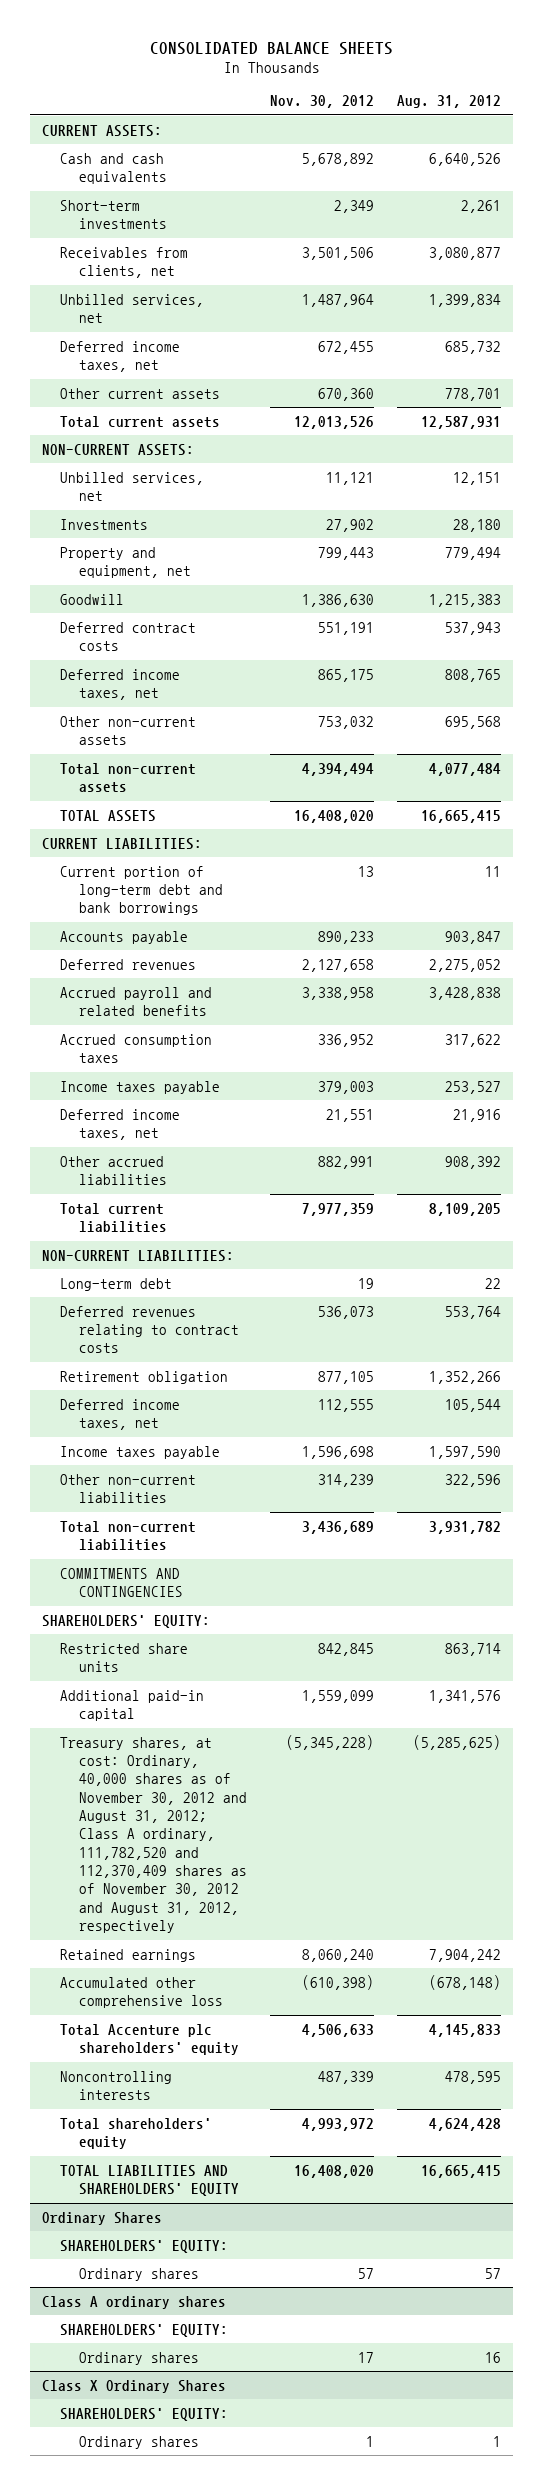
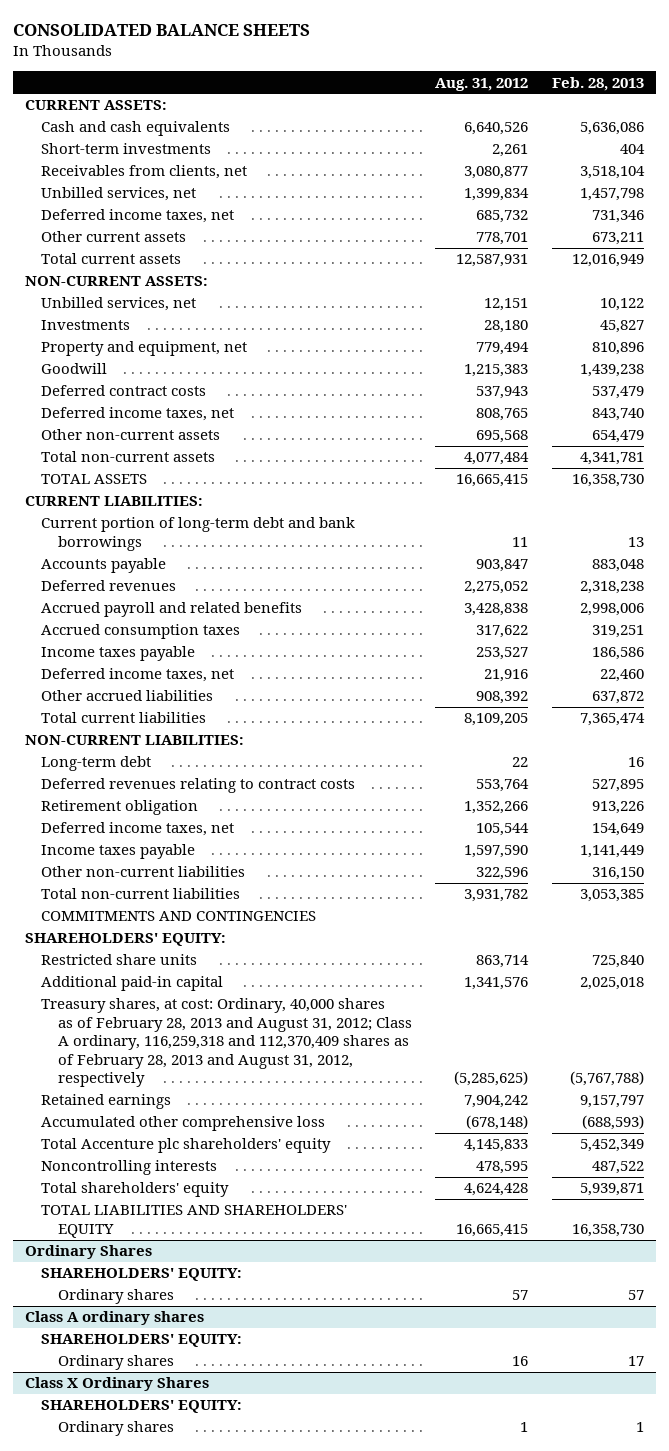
[270,95,375,109] Nov. 30, 2012 -> none
none -> [552,76,645,91] Feb. 28, 2013
[60,1736,247,1934] Treasury shares, at cost: Ordinary, 40,000 shares as of November 30, 2012 and August 31, 2012; Class A ordinary, 111,782,520 and 112,370,409 shares as of November 30, 2012 and August 31, 2012, respectively -> [41,998,412,1088] Treasury shares, at cost: Ordinary, 40,000 shares as of February 28, 2013 and August 31, 2012; Class A ordinary, 116,259,318 and 112,370,409 shares as of February 28, 2013 and August 31, 2012, respectively

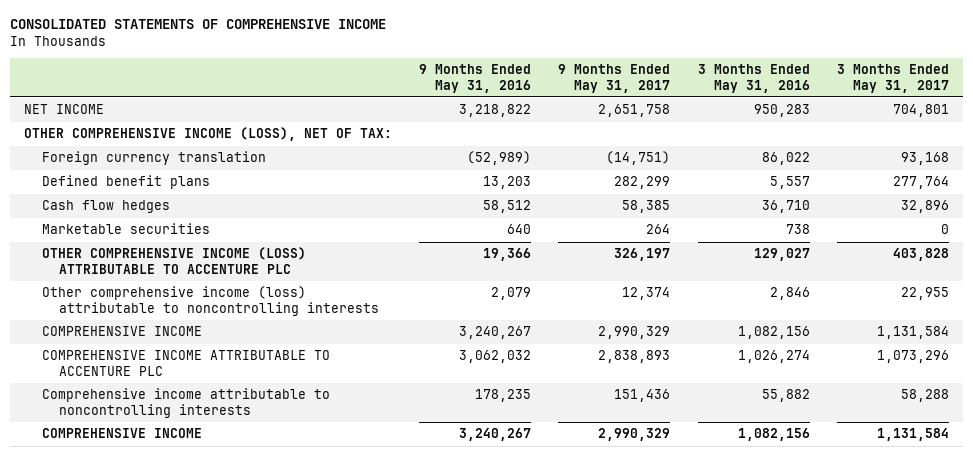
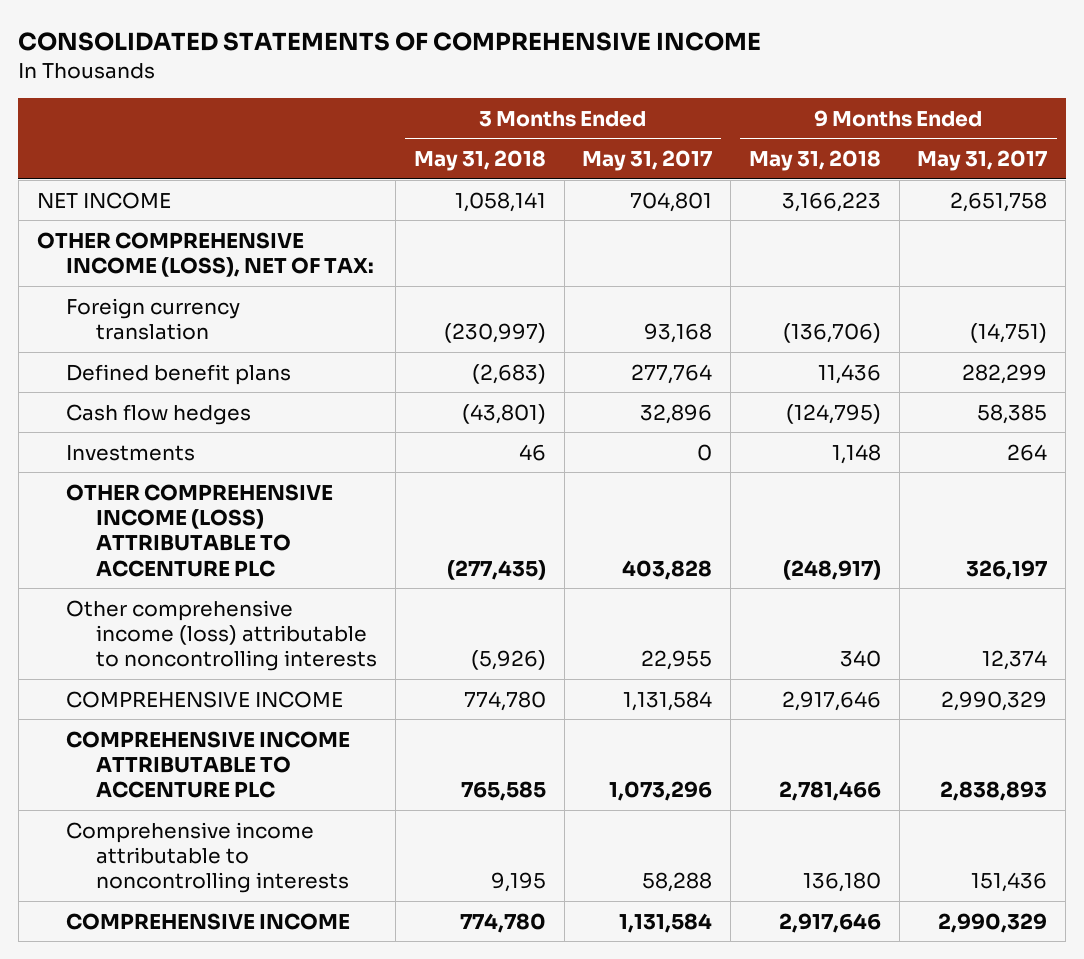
[419,64,532,93] 9 Months Ended May 31, 2016 -> none
[697,64,810,93] 3 Months Ended May 31, 2016 -> none
none -> [413,149,546,171] May 31, 2018
none -> [748,149,881,171] May 31, 2018
[41,223,210,235] Marketable securities -> [66,444,196,461] Investments

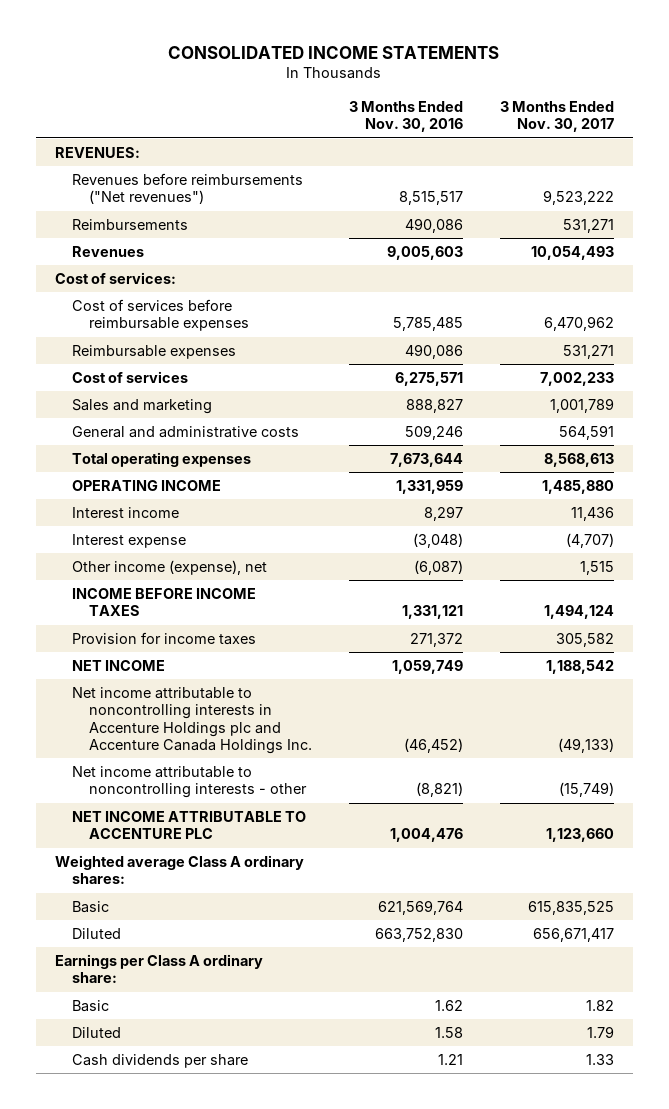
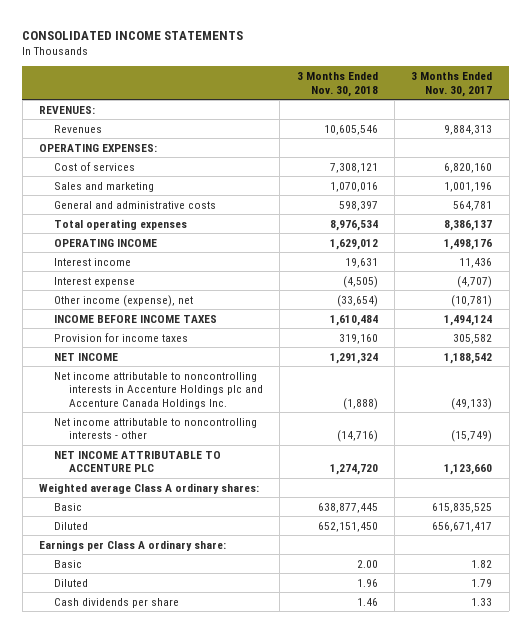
[348,100,463,133] 3 Months Ended Nov. 30, 2016 -> none
none -> [296,71,378,97] 3 Months Ended Nov. 30, 2018
[71,172,303,205] Revenues before reimbursements ("Net revenues") -> none
[71,218,188,230] Reimbursements -> none
[54,271,176,284] Cost of services: -> none
[71,298,249,332] Cost of services before reimbursable expenses -> none
[71,344,236,359] Reimbursable expenses -> none
[531,245,615,260] 10,054,493 -> [444,124,493,135] 9,884,313
none -> [39,143,158,152] OPERATING EXPENSES:
[540,371,615,386] 7,002,233 -> [444,162,493,173] 6,820,160
[550,397,615,413] 1,001,789 -> [444,181,493,192] 1,001,196
[559,424,615,440] 564,591 -> [453,200,493,211] 564,781
[544,452,615,467] 8,568,613 -> [444,219,493,231] 8,386,137
[542,479,615,494] 1,485,880 -> [444,238,493,250] 1,498,176
[580,560,615,575] 1,515 -> [451,294,493,307] (10,781)

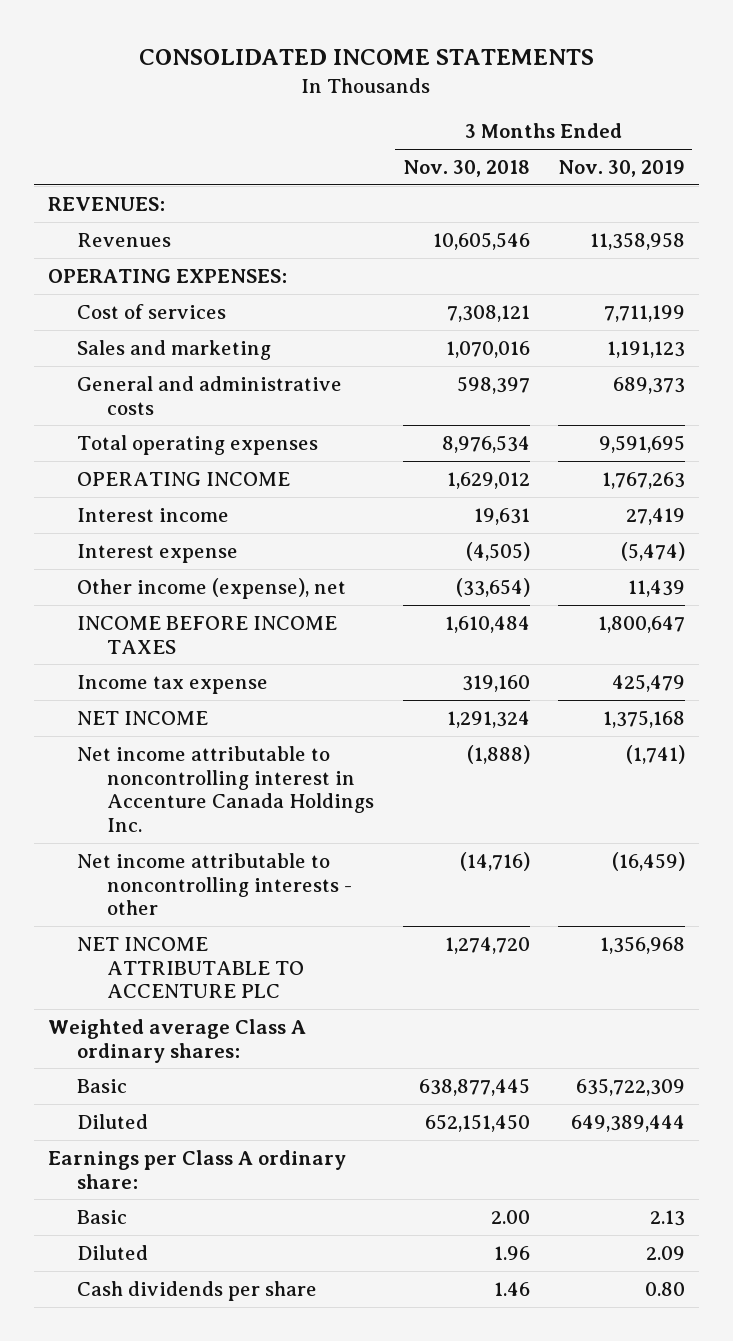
[411,71,493,97] 3 Months Ended Nov. 30, 2017 -> none
none -> [557,159,685,177] Nov. 30, 2019
[54,332,189,342] Provision for income taxes -> [77,674,269,694] Income tax expense
[54,371,264,409] Net income attributable to noncontrolling interests in Accenture Holdings plc and Accenture Canada Holdings Inc. -> [77,745,375,832] Net income attributable to noncontrolling interest in Accenture Canada Holdings Inc.

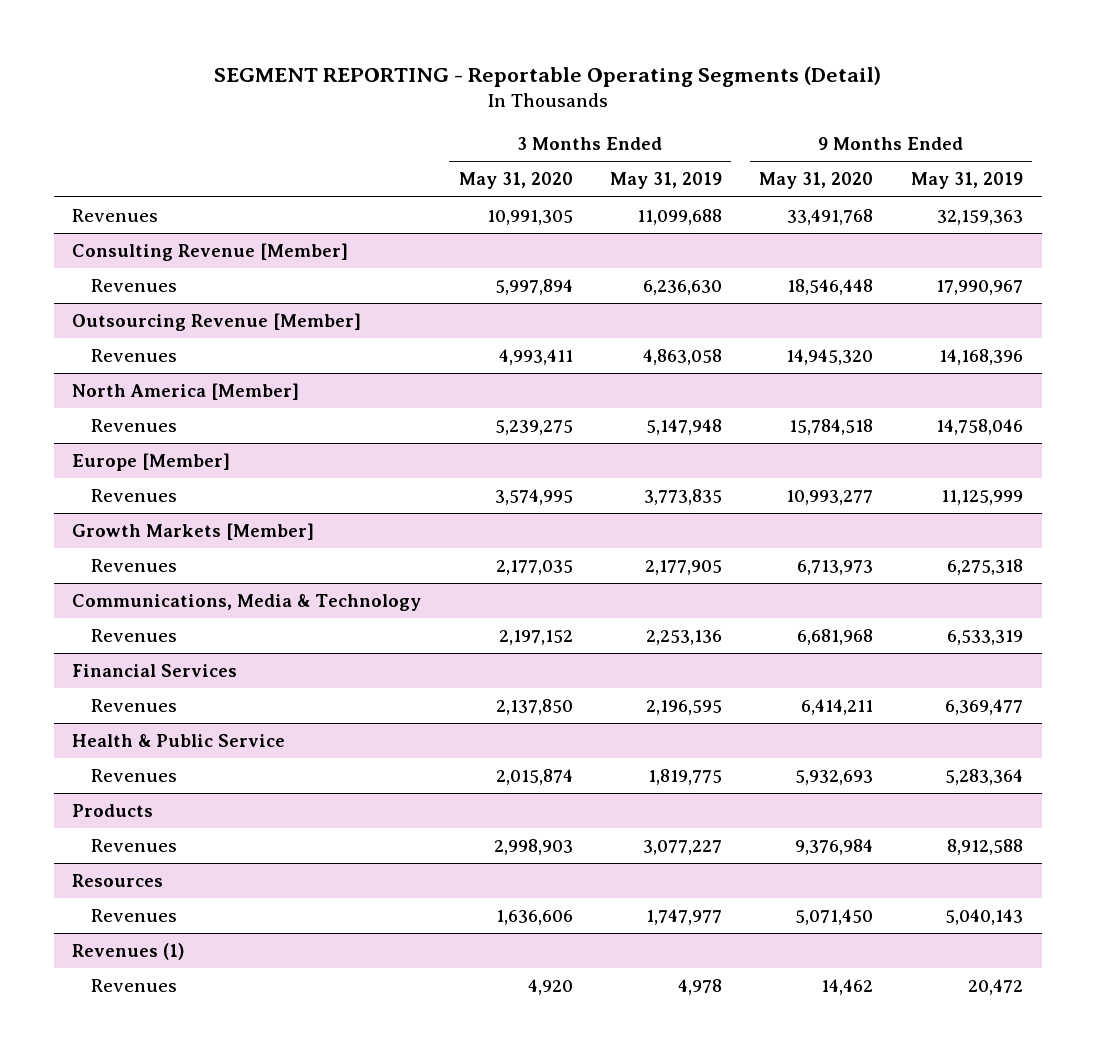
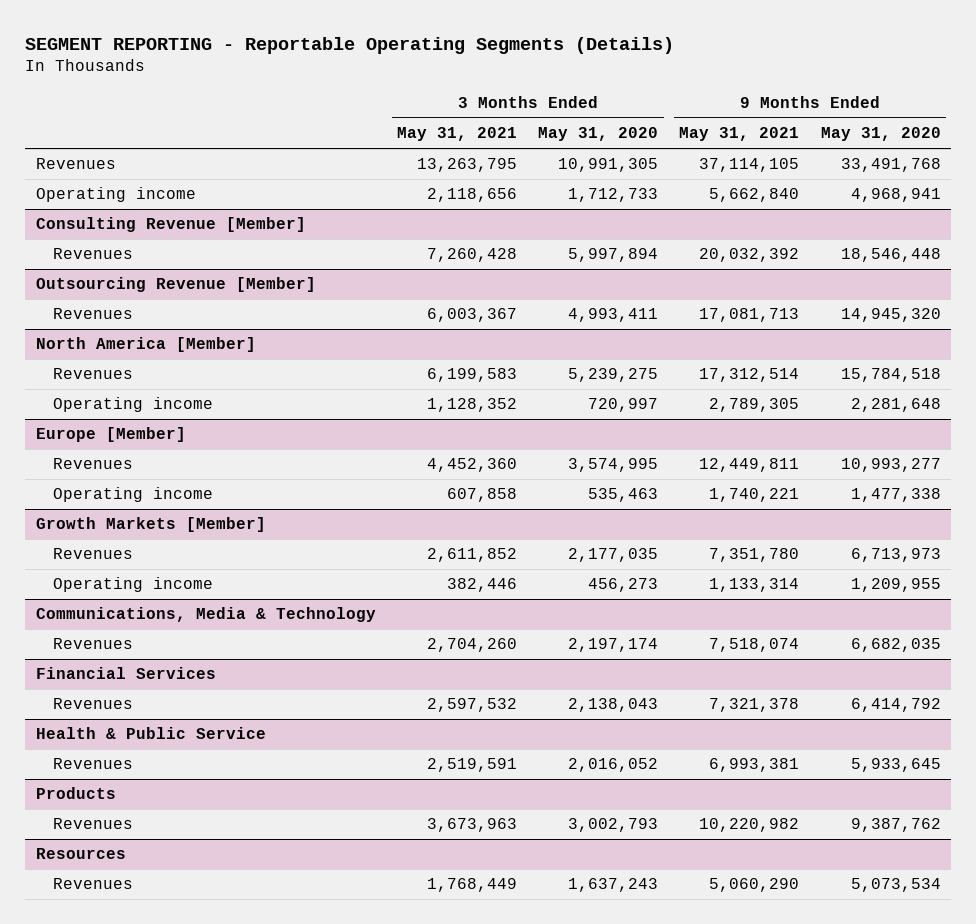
[213,66,881,88] SEGMENT REPORTING - Reportable Operating Segments (Detail) -> [25,36,675,54] SEGMENT REPORTING - Reportable Operating Segments (Details)
[610,172,723,190] May 31, 2019 -> none
[910,172,1023,190] May 31, 2019 -> none
none -> [397,127,518,142] May 31, 2021
none -> [679,127,800,142] May 31, 2021
none -> [35,187,196,203] Operating income
none -> [53,397,214,413] Operating income
none -> [53,487,214,503] Operating income
none -> [53,577,214,593] Operating income
[498,630,573,646] 2,197,152 -> [568,638,659,653] 2,197,174
[797,629,874,646] 6,681,968 -> [850,638,941,653] 6,682,035
[495,699,573,716] 2,137,850 -> [568,698,659,713] 2,138,043
[801,699,874,716] 6,414,211 -> [850,698,941,713] 6,414,792
[495,769,573,786] 2,015,874 -> [568,758,659,773] 2,016,052
[795,770,874,786] 5,932,693 -> [850,758,941,773] 5,933,645
[493,839,573,856] 2,998,903 -> [568,818,659,833] 3,002,793
[795,839,874,856] 9,376,984 -> [850,818,941,833] 9,387,762
[72,943,186,961] Revenues (1) -> none
[90,979,177,993] Revenues -> none
[495,910,573,926] 1,636,606 -> [568,878,659,893] 1,637,243
[795,909,874,926] 5,071,450 -> [850,878,941,893] 5,073,534

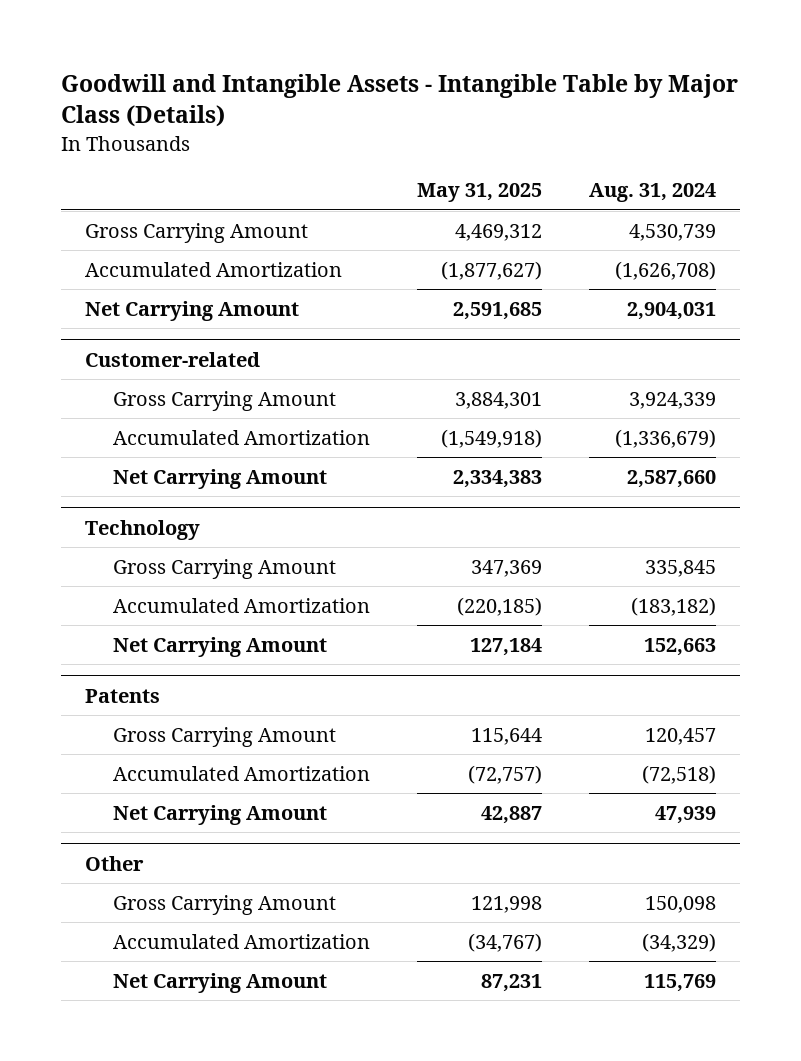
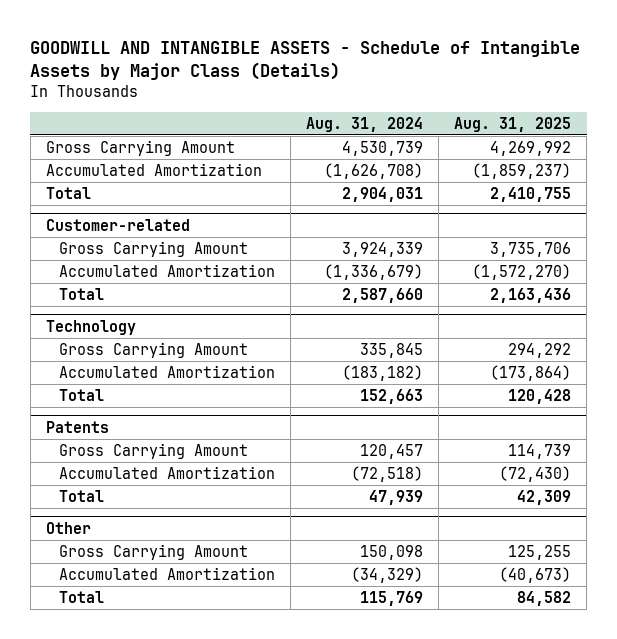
[61,74,739,128] Goodwill and Intangible Assets - Intangible Table by Major Class (Details) -> [30,39,581,80] GOODWILL AND INTANGIBLE ASSETS - Schedule of Intangible Assets by Major Class (Details)
[417,183,543,203] May 31, 2025 -> none
none -> [454,116,572,132] Aug. 31, 2025
[84,300,299,321] Net Carrying Amount -> [45,186,91,199] Total
[113,468,328,489] Net Carrying Amount -> [59,287,105,300] Total
[113,636,328,657] Net Carrying Amount -> [59,388,105,401] Total
[113,804,328,825] Net Carrying Amount -> [59,489,105,502] Total
[113,972,328,993] Net Carrying Amount -> [59,590,105,603] Total

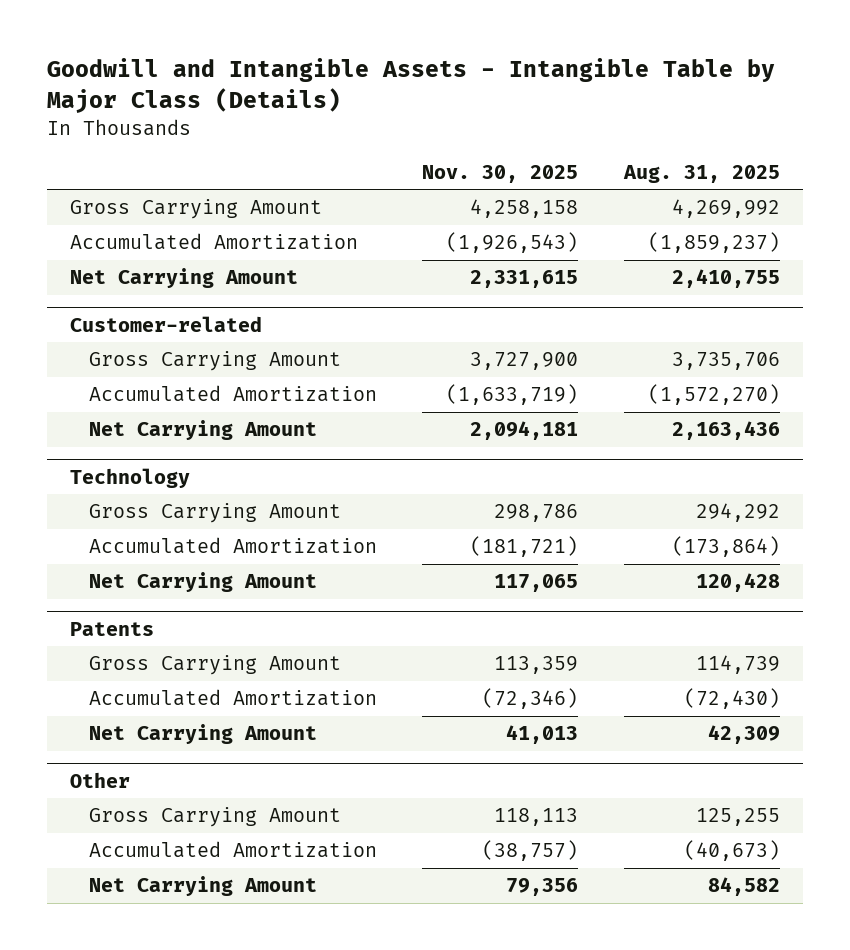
[30,39,581,80] GOODWILL AND INTANGIBLE ASSETS - Schedule of Intangible Assets by Major Class (Details) -> [46,58,775,114] Goodwill and Intangible Assets - Intangible Table by Major Class (Details)
[306,116,424,132] Aug. 31, 2024 -> none
none -> [422,164,579,183] Nov. 30, 2025
[45,186,91,199] Total -> [69,268,298,289] Net Carrying Amount
[59,287,105,300] Total -> [88,420,317,441] Net Carrying Amount
[59,388,105,401] Total -> [88,572,317,593] Net Carrying Amount
[59,489,105,502] Total -> [88,724,317,745] Net Carrying Amount
[59,590,105,603] Total -> [88,876,317,897] Net Carrying Amount

